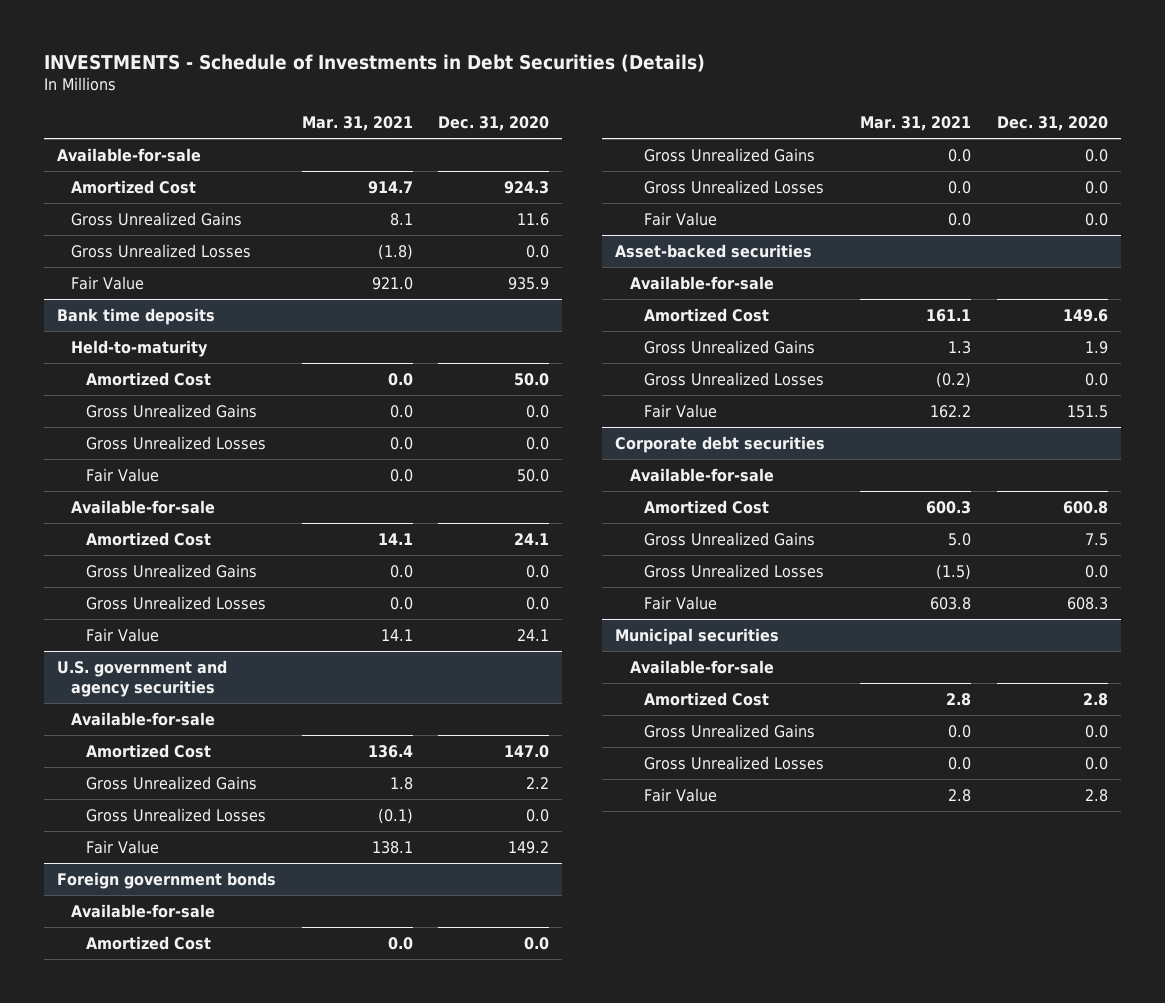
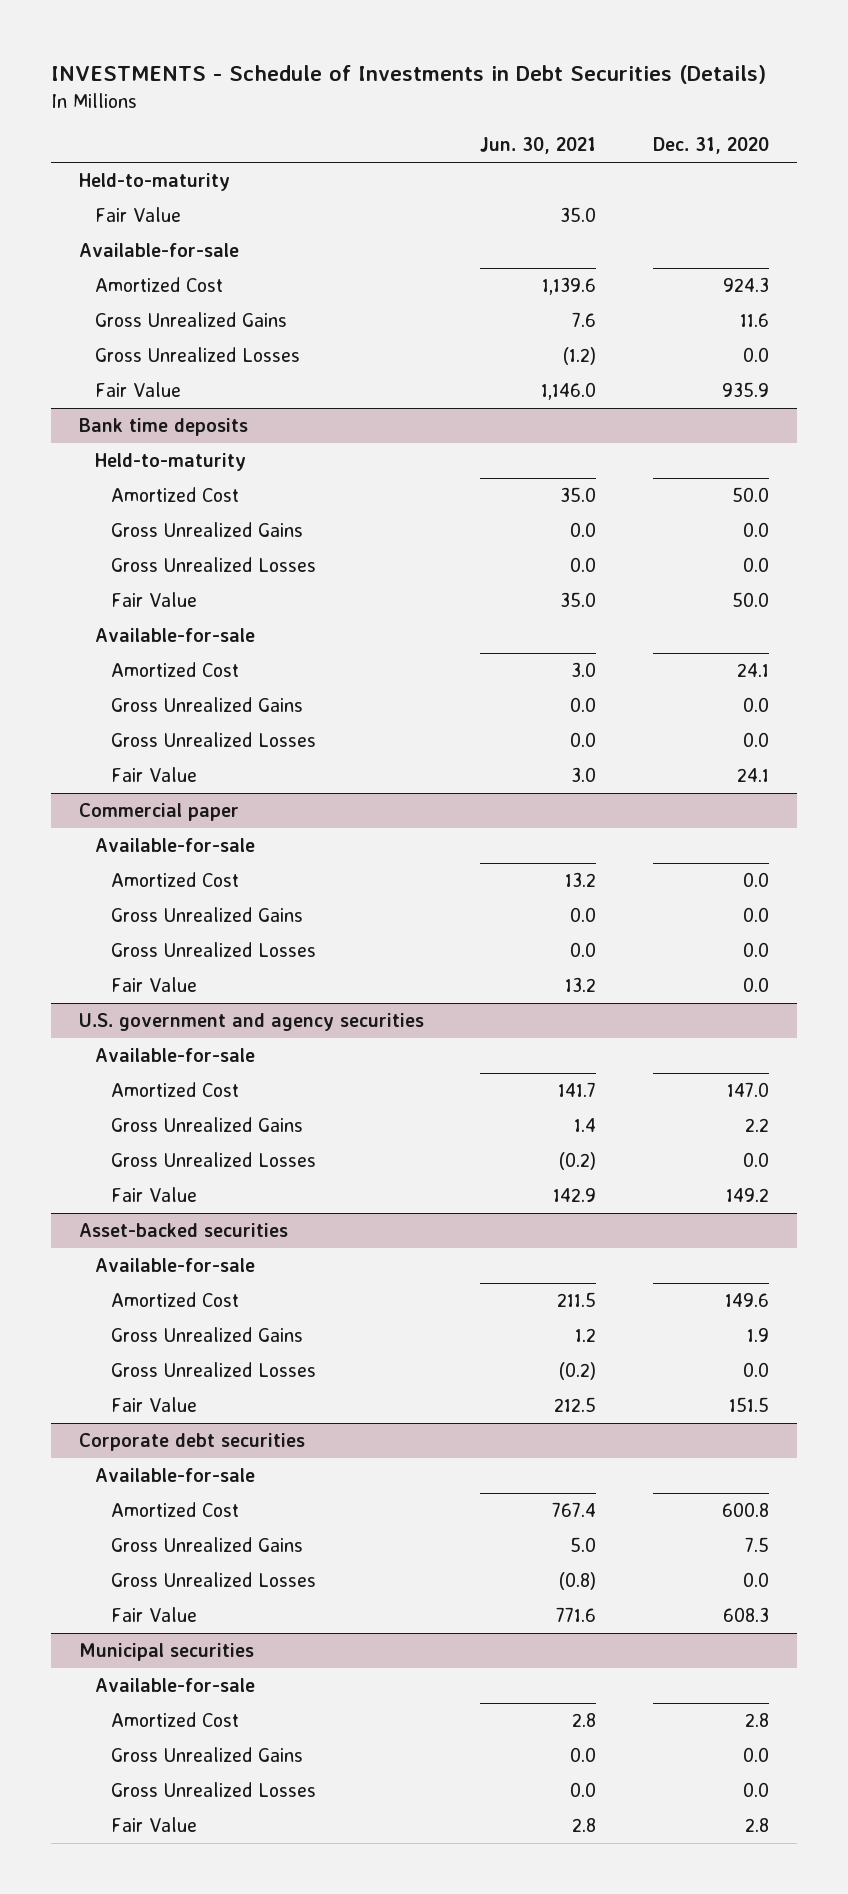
[301,116,413,132] Mar. 31, 2021 -> none
none -> [480,137,597,155] Jun. 30, 2021
none -> [78,173,230,192] Held-to-maturity
none -> [95,207,182,223] Fair Value
none -> [78,803,239,822] Commercial paper
none -> [95,838,256,853] Available-for-sale
none -> [111,872,240,888] Amortized Cost
none -> [111,907,304,923] Gross Unrealized Gains
none -> [111,942,317,958] Gross Unrealized Losses
none -> [111,977,198,993] Fair Value
[56,871,276,889] Foreign government bonds -> none
[71,903,216,918] Available-for-sale -> none
[85,935,211,950] Amortized Cost -> none
[644,147,816,162] Gross Unrealized Gains -> none
[644,179,825,194] Gross Unrealized Losses -> none
[644,211,718,226] Fair Value -> none

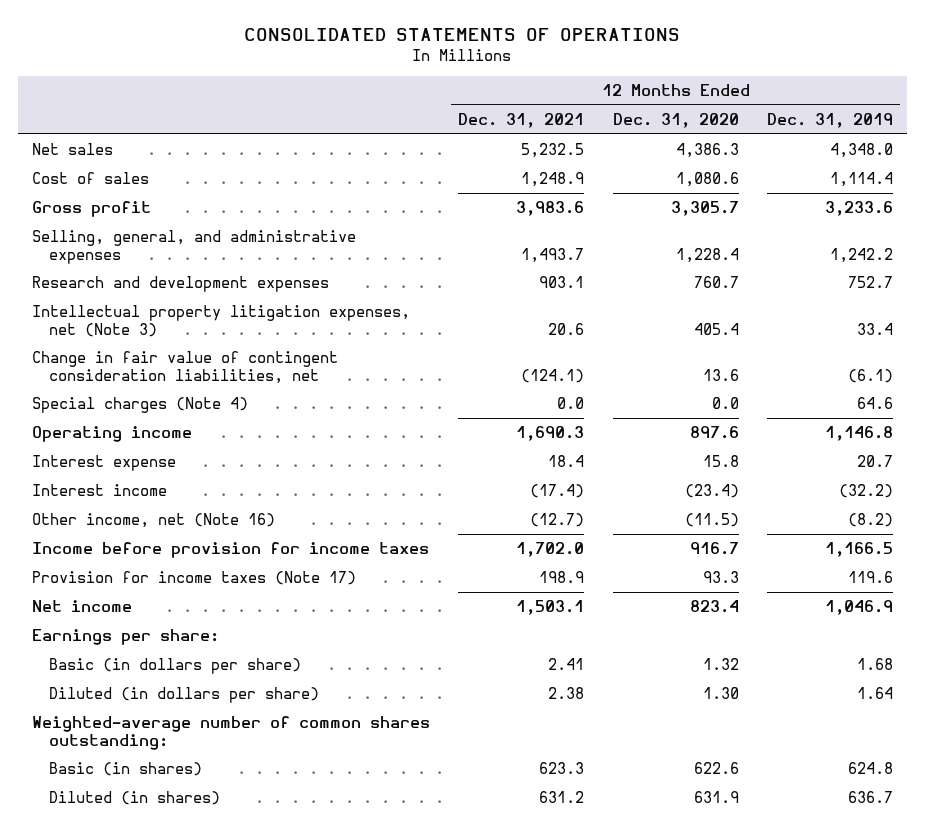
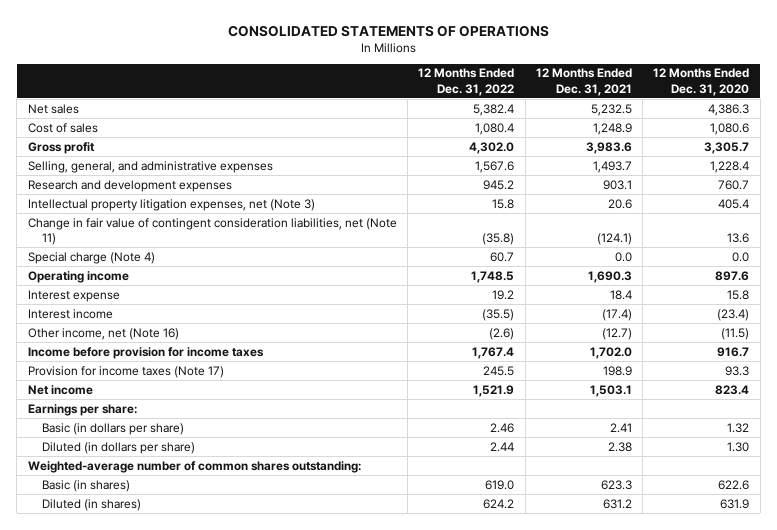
[767,112,894,128] Dec. 31, 2019 -> none
none -> [418,68,515,96] 12 Months Ended Dec. 31, 2022
[31,351,338,384] Change in fair value of contingent consideration liabilities, net -> [27,217,397,246] Change in fair value of contingent consideration liabilities, net (Note 11)
[31,397,248,414] Special charges (Note 4) -> [27,251,155,264] Special charge (Note 4)

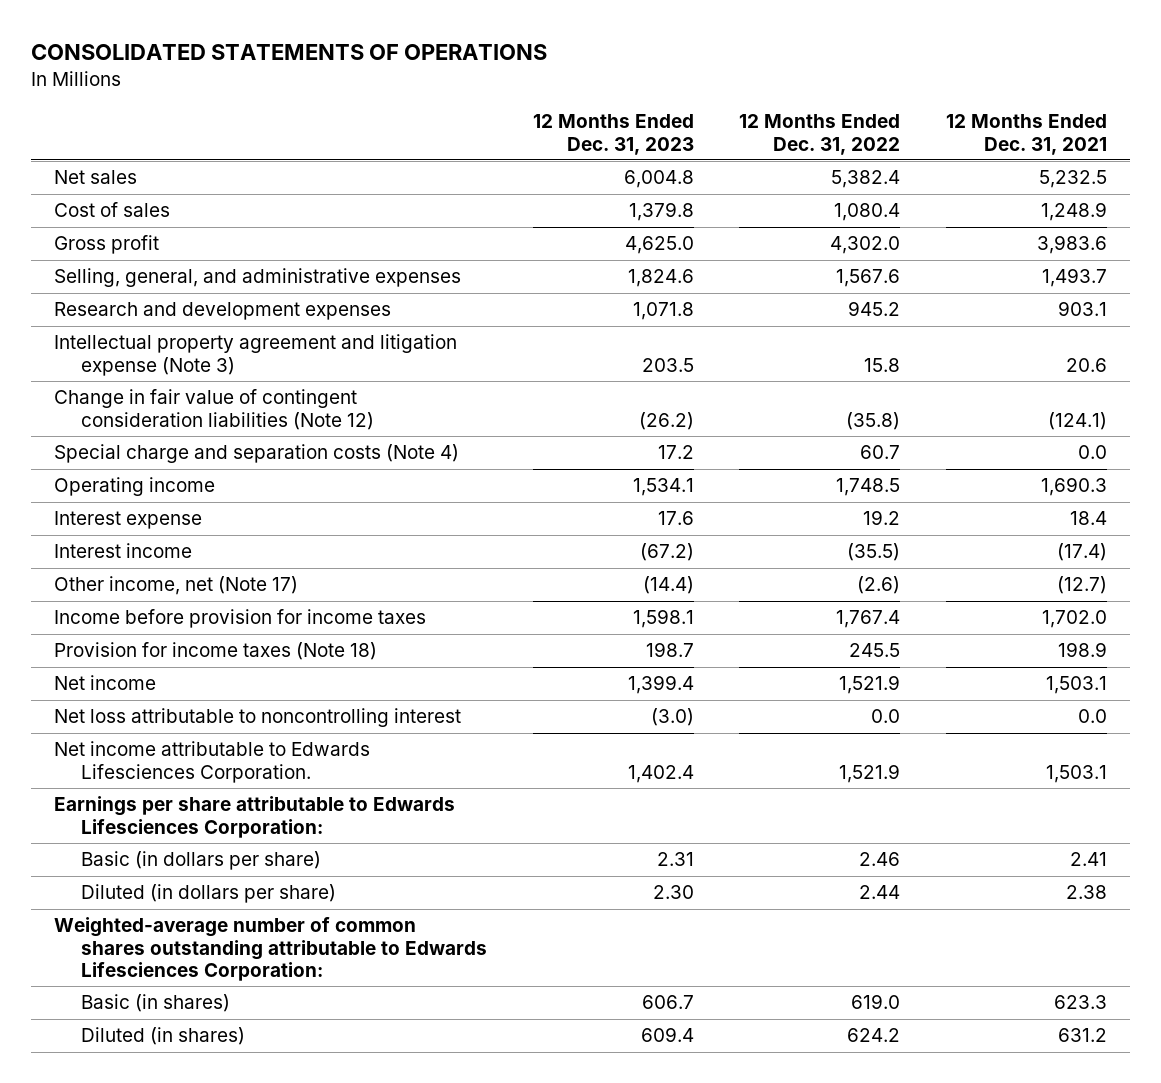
[653,68,750,96] 12 Months Ended Dec. 31, 2020 -> none
none -> [532,114,694,155] 12 Months Ended Dec. 31, 2023
[27,198,315,211] Intellectual property litigation expenses, net (Note 3) -> [53,334,457,376] Intellectual property agreement and litigation expense (Note 3)
[27,217,397,246] Change in fair value of contingent consideration liabilities, net (Note 11) -> [53,389,375,430] Change in fair value of contingent consideration liabilities (Note 12)
[27,251,155,264] Special charge (Note 4) -> [53,444,459,464] Special charge and separation costs (Note 4)
[27,327,179,340] Other income, net (Note 16) -> [53,576,298,596] Other income, net (Note 17)
[27,365,224,378] Provision for income taxes (Note 17) -> [53,642,377,661] Provision for income taxes (Note 18)
none -> [53,708,461,728] Net loss attributable to noncontrolling interest
none -> [53,741,370,783] Net income attributable to Edwards Lifesciences Corporation.
[27,403,137,416] Earnings per share: -> [53,796,455,838] Earnings per share attributable to Edwards Lifesciences Corporation:
[27,460,361,473] Weighted-average number of common shares outstanding: -> [53,917,488,982] Weighted-average number of common shares outstanding attributable to Edwards Lifesciences Corporation:

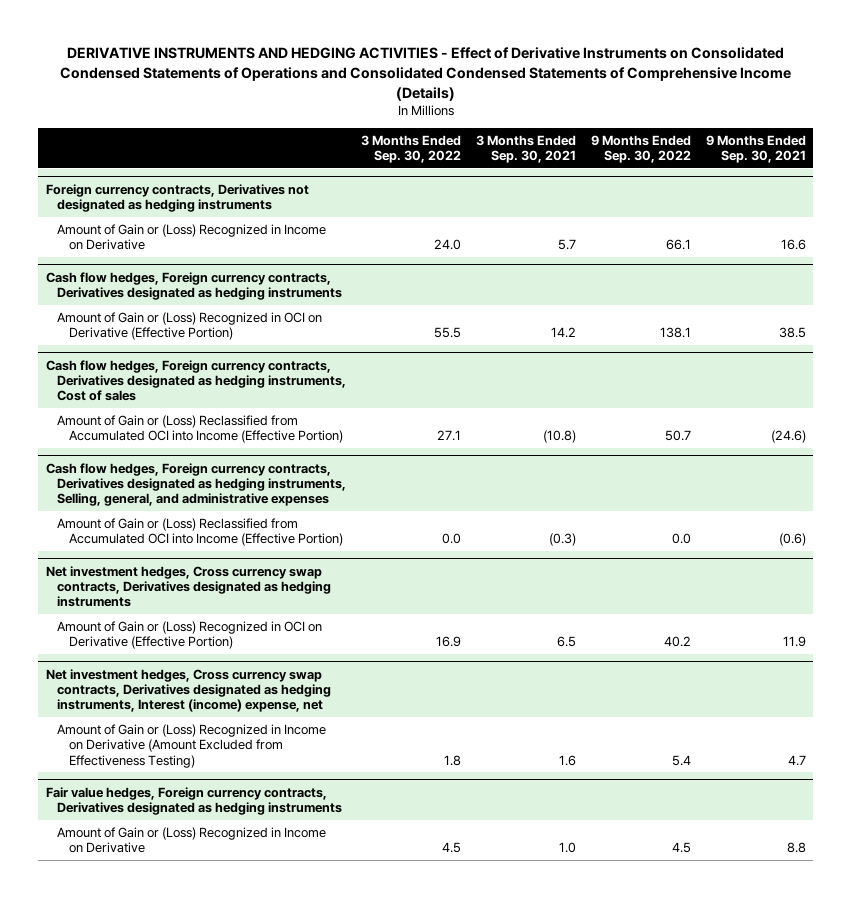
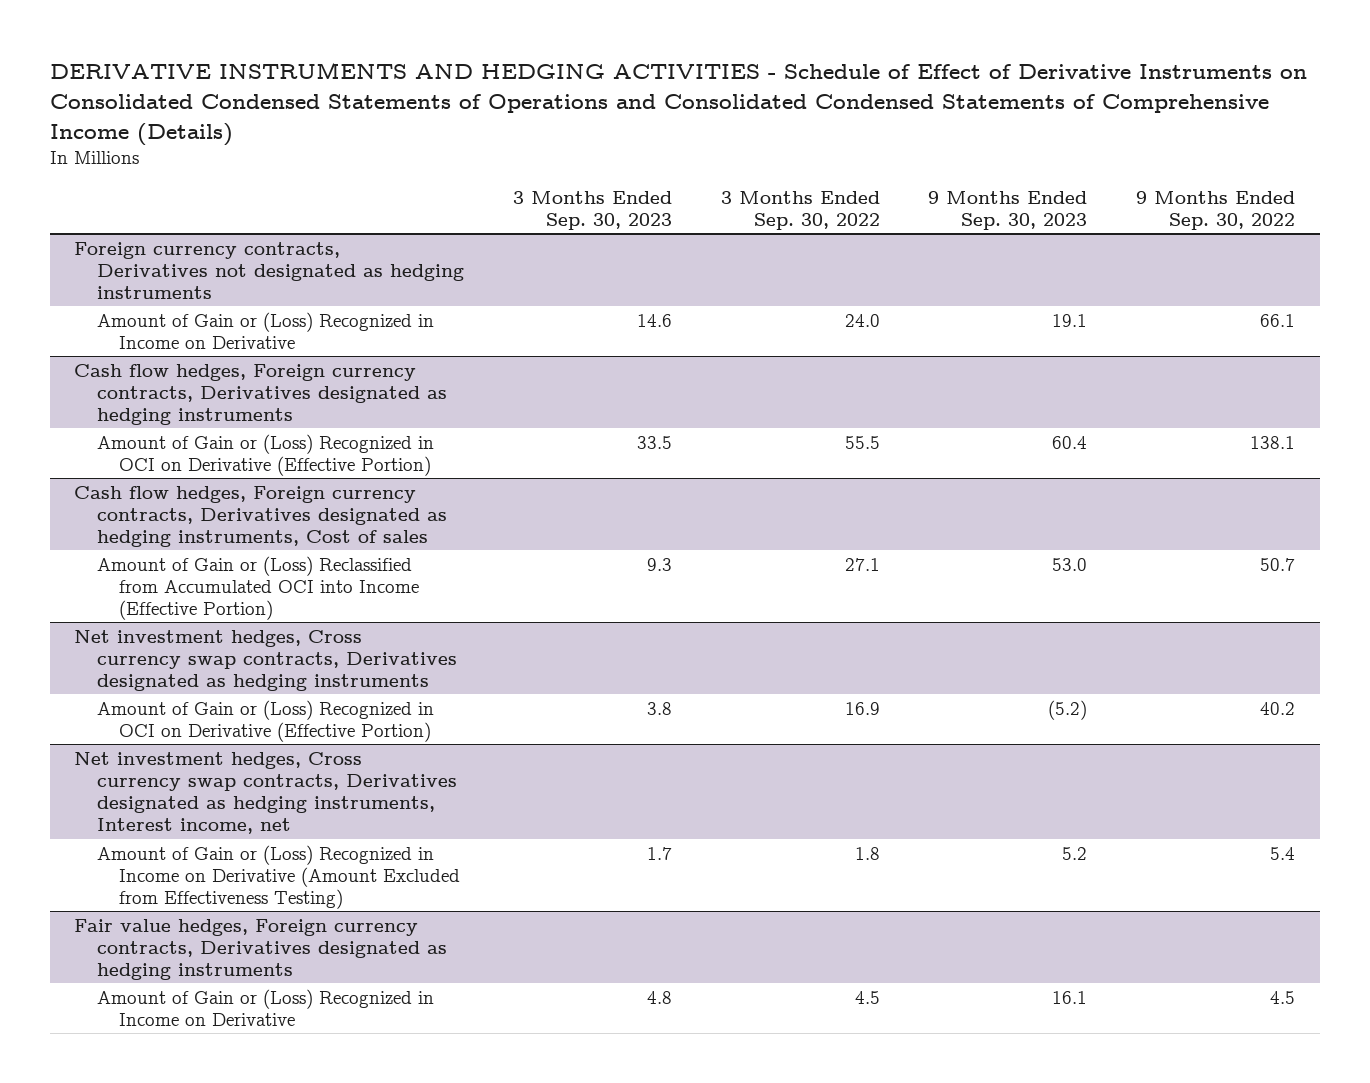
[59,47,791,101] DERIVATIVE INSTRUMENTS AND HEDGING ACTIVITIES - Effect of Derivative Instruments on Consolidated Condensed Statements of Operations and Consolidated Condensed Statements of Comprehensive Income (Details) -> [49,62,1307,146] DERIVATIVE INSTRUMENTS AND HEDGING ACTIVITIES - Schedule of Effect of Derivative Instruments on Consolidated Condensed Statements of Operations and Consolidated Condensed Statements of Comprehensive Income (Details)
[475,134,576,164] 3 Months Ended Sep. 30, 2021 -> none
[705,134,806,164] 9 Months Ended Sep. 30, 2021 -> none
none -> [512,190,672,231] 3 Months Ended Sep. 30, 2023
none -> [928,190,1088,231] 9 Months Ended Sep. 30, 2023
[45,462,347,507] Cash flow hedges, Foreign currency contracts, Derivatives designated as hedging instruments, Selling, general, and administrative expenses -> none
[57,517,343,547] Amount of Gain or (Loss) Reclassified from Accumulated OCI into Income (Effective Portion) -> none
[45,668,332,713] Net investment hedges, Cross currency swap contracts, Derivatives designated as hedging instruments, Interest (income) expense, net -> [74,751,457,835] Net investment hedges, Cross currency swap contracts, Derivatives designated as hedging instruments, Interest income, net

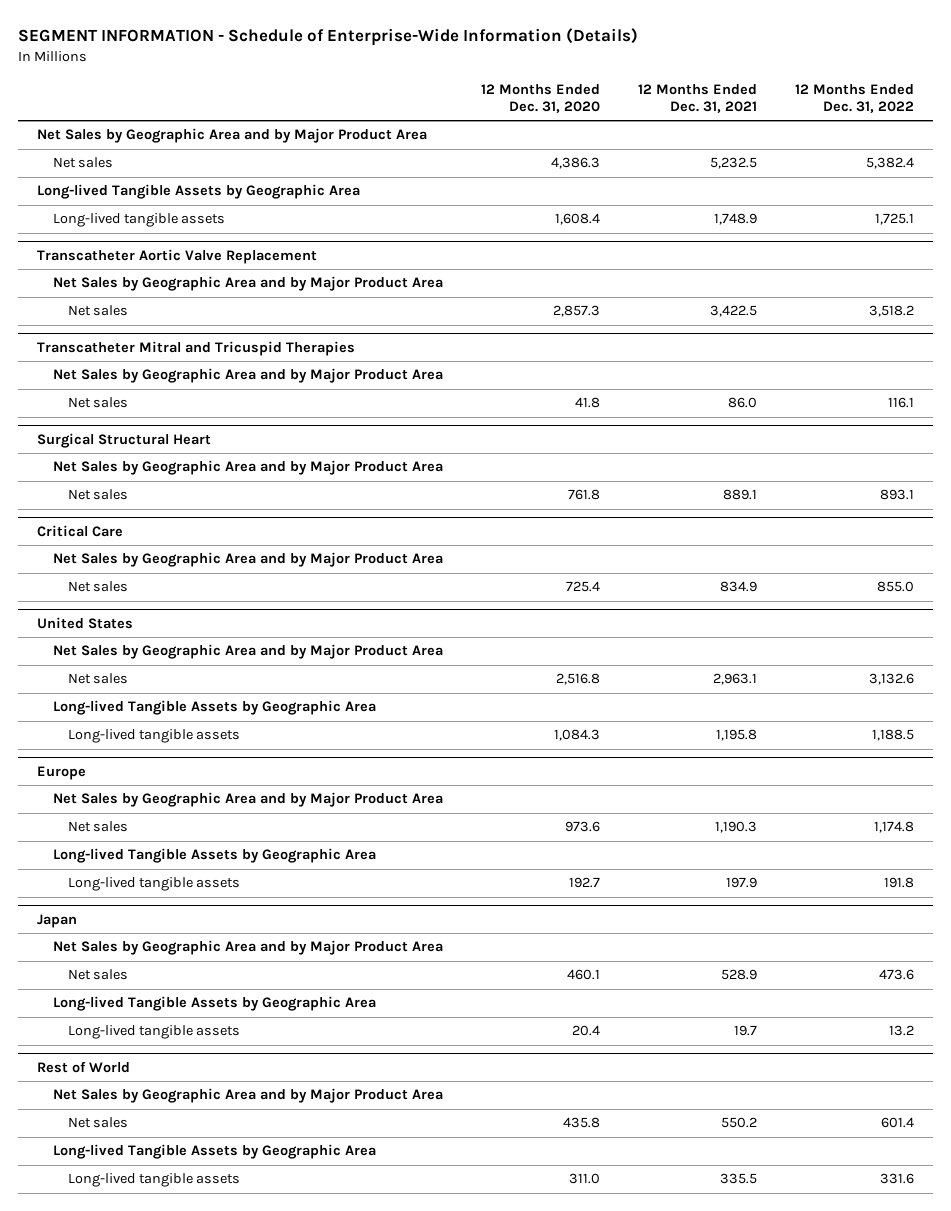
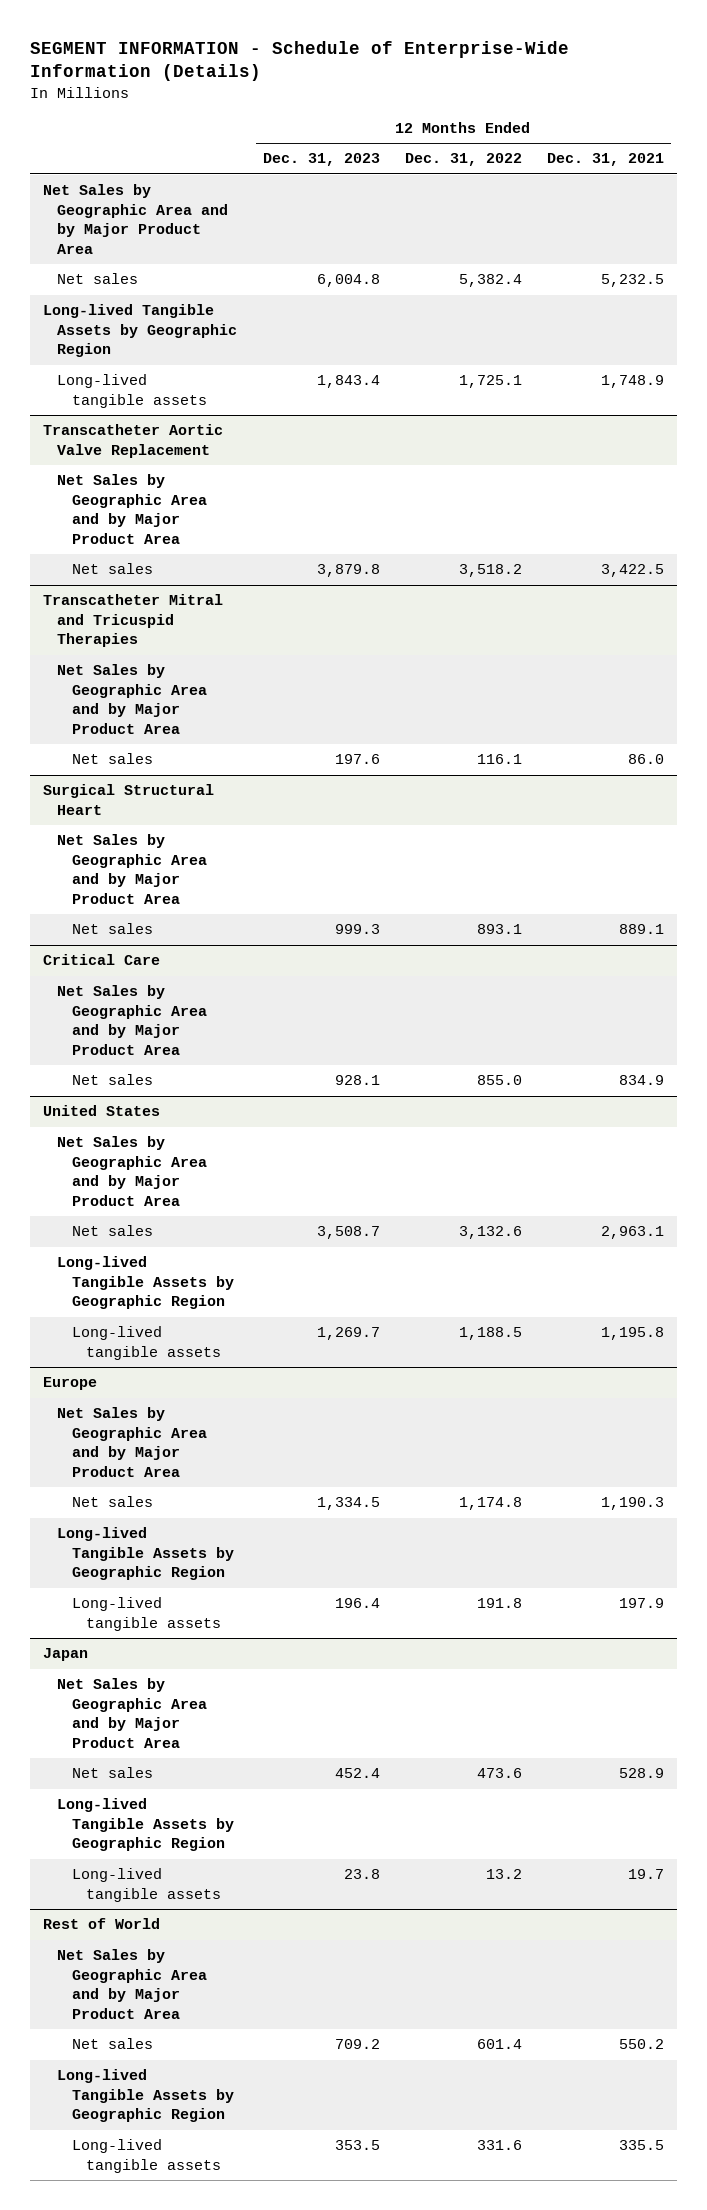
[480,83,600,113] 12 Months Ended Dec. 31, 2020 -> none
none -> [262,153,380,167] Dec. 31, 2023
[37,184,361,200] Long-lived Tangible Assets by Geographic Area -> [42,304,238,358] Long-lived Tangible Assets by Geographic Region
[52,700,376,716] Long-lived Tangible Assets by Geographic Area -> [57,1256,234,1310] Long-lived Tangible Assets by Geographic Region
[52,848,376,864] Long-lived Tangible Assets by Geographic Area -> [57,1527,234,1581] Long-lived Tangible Assets by Geographic Region
[52,996,376,1012] Long-lived Tangible Assets by Geographic Area -> [57,1798,234,1852] Long-lived Tangible Assets by Geographic Region
[52,1144,376,1160] Long-lived Tangible Assets by Geographic Area -> [57,2069,234,2123] Long-lived Tangible Assets by Geographic Region

